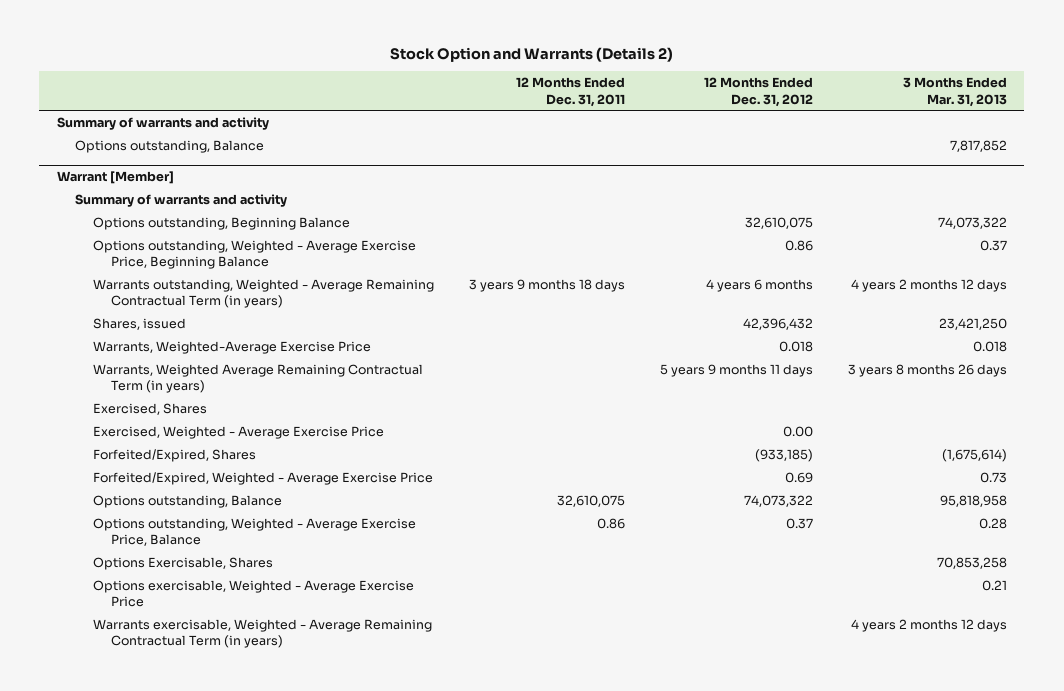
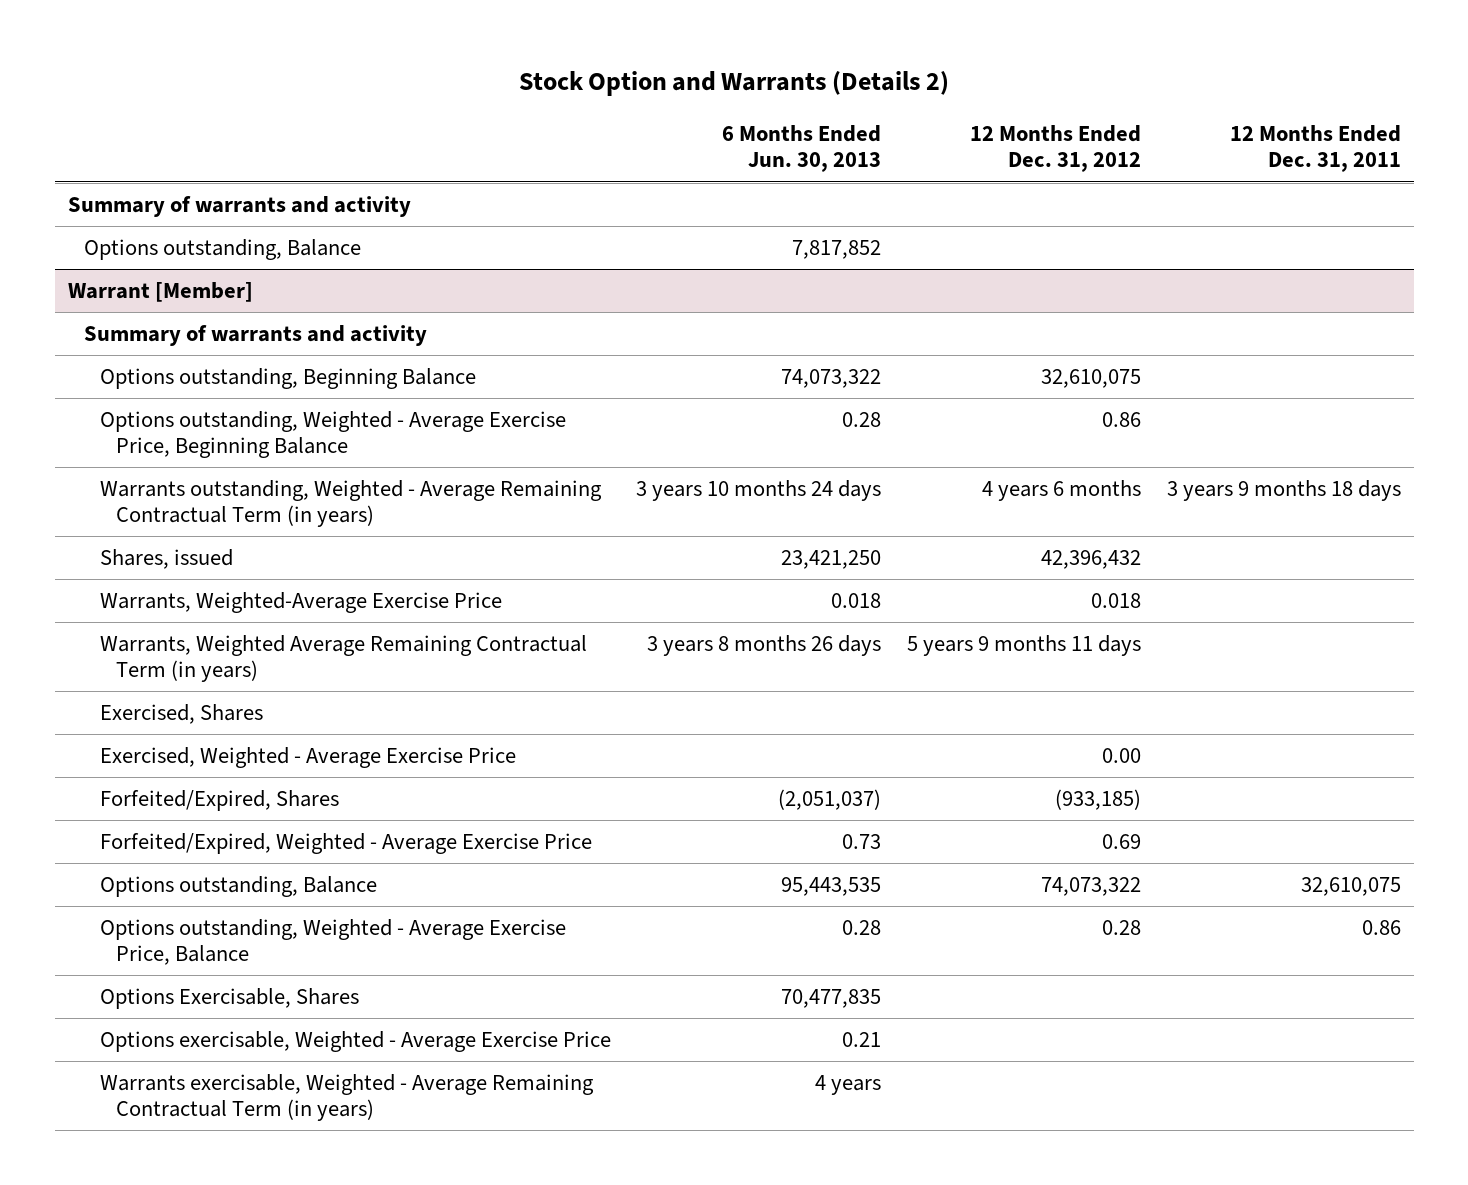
[903,77,1008,107] 3 Months Ended Mar. 31, 2013 -> none
none -> [722,125,882,173] 6 Months Ended Jun. 30, 2013
[786,517,814,529] 0.37 -> [1102,920,1142,936] 0.28

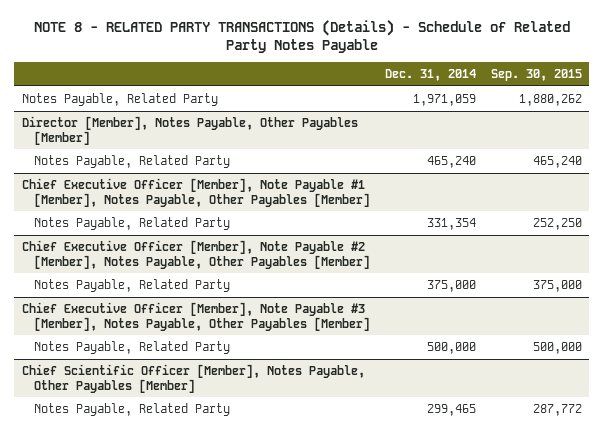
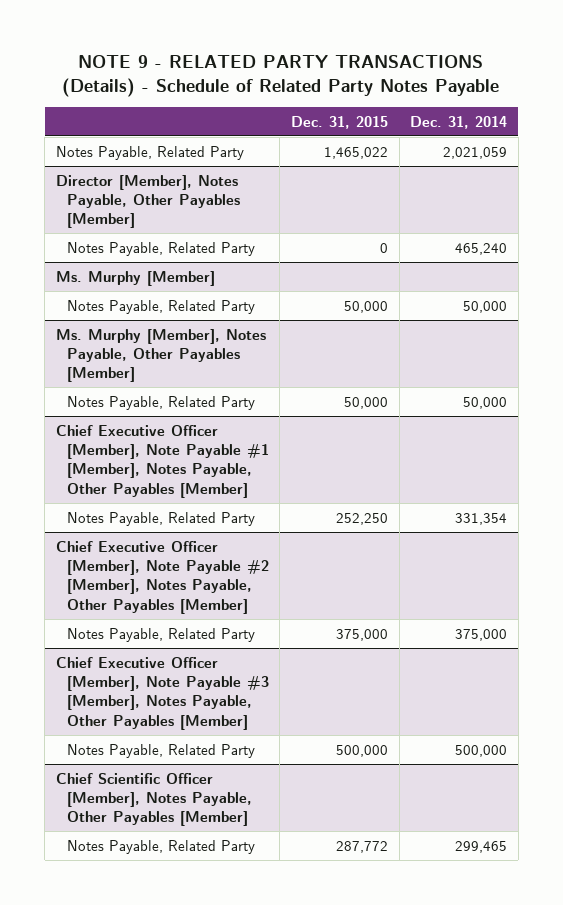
[33,20,570,54] NOTE 8 - RELATED PARTY TRANSACTIONS (Details) - Schedule of Related Party Notes Payable -> [62,55,500,97] NOTE 9 - RELATED PARTY TRANSACTIONS (Details) - Schedule of Related Party Notes Payable
[490,68,582,81] Sep. 30, 2015 -> none
none -> [290,115,388,129] Dec. 31, 2015
[412,93,476,106] 1,971,059 -> [443,146,508,159] 2,021,059
none -> [55,270,215,286] Ms. Murphy [Member]
none -> [66,299,255,314] Notes Payable, Related Party
none -> [55,328,266,383] Ms. Murphy [Member], Notes Payable, Other Payables [Member]
none -> [66,395,255,410] Notes Payable, Related Party

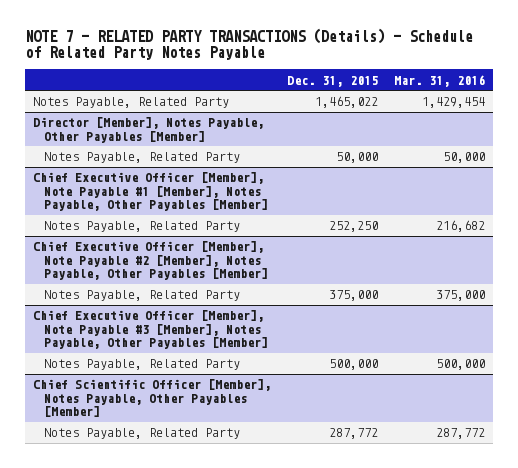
[62,55,500,97] NOTE 9 - RELATED PARTY TRANSACTIONS (Details) - Schedule of Related Party Notes Payable -> [25,27,474,61] NOTE 7 - RELATED PARTY TRANSACTIONS (Details) - Schedule of Related Party Notes Payable
[410,115,508,129] Dec. 31, 2014 -> none
none -> [394,74,486,87] Mar. 31, 2016
[66,241,255,256] Notes Payable, Related Party -> none
[55,270,215,286] Ms. Murphy [Member] -> none
[55,328,266,383] Ms. Murphy [Member], Notes Payable, Other Payables [Member] -> none
[66,395,255,410] Notes Payable, Related Party -> none

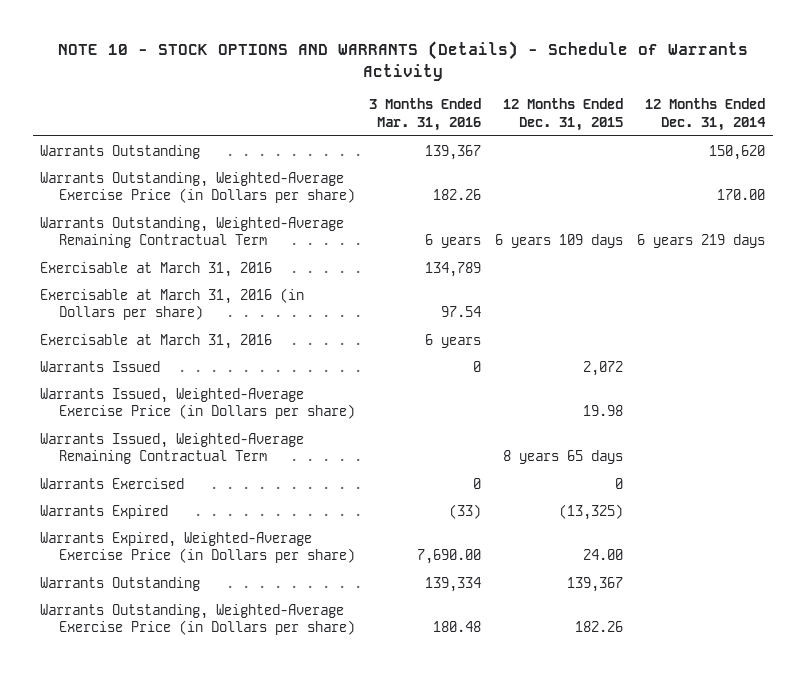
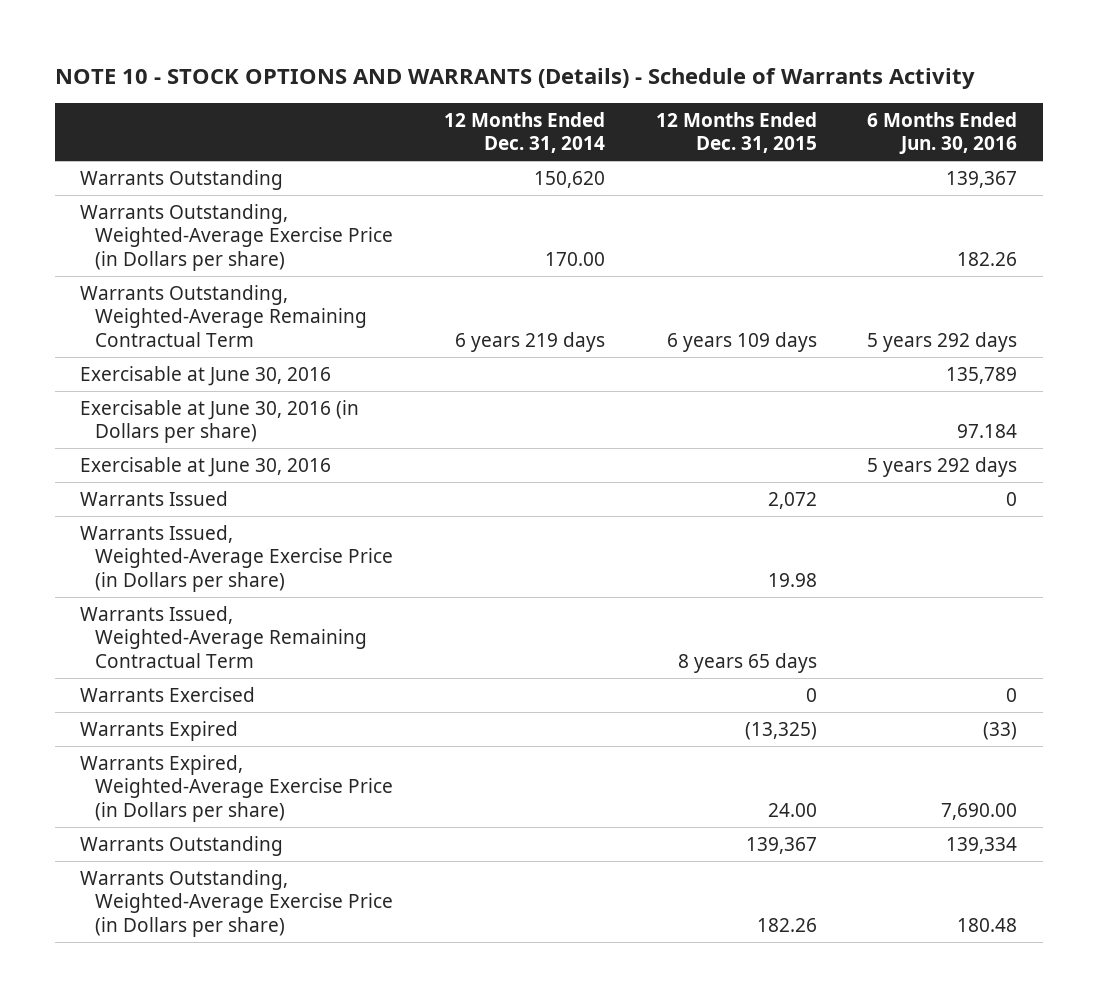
[369,98,482,131] 3 Months Ended Mar. 31, 2016 -> none
none -> [867,111,1018,155] 6 Months Ended Jun. 30, 2016
[40,261,273,277] Exercisable at March 31, 2016 -> [79,365,331,386] Exercisable at June 30, 2016
[40,287,305,321] Exercisable at March 31, 2016 (in Dollars per share) -> [79,399,359,444] Exercisable at June 30, 2016 (in Dollars per share)
[40,333,273,349] Exercisable at March 31, 2016 -> [79,456,331,477] Exercisable at June 30, 2016

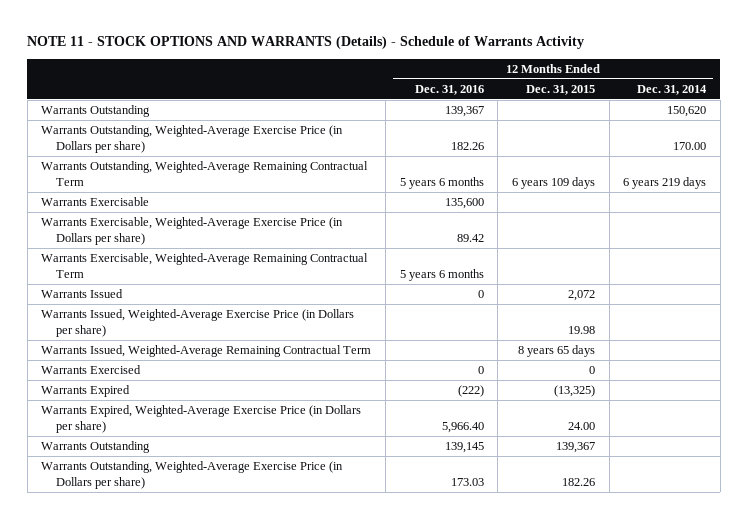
[54,68,975,90] NOTE 10 - STOCK OPTIONS AND WARRANTS (Details) - Schedule of Warrants Activity -> [27,36,585,50] NOTE 11 - STOCK OPTIONS AND WARRANTS (Details) - Schedule of Warrants Activity
[867,111,1018,155] 6 Months Ended Jun. 30, 2016 -> none
none -> [414,84,484,95] Dec. 31, 2016
[79,365,331,386] Exercisable at June 30, 2016 -> [41,197,150,207] Warrants Exercisable
[79,399,359,444] Exercisable at June 30, 2016 (in Dollars per share) -> [41,217,344,245] Warrants Exercisable, Weighted-Average Exercise Price (in Dollars per share)
[79,456,331,477] Exercisable at June 30, 2016 -> [41,253,369,278] Warrants Exercisable, Weighted-Average Remaining Contractual Term

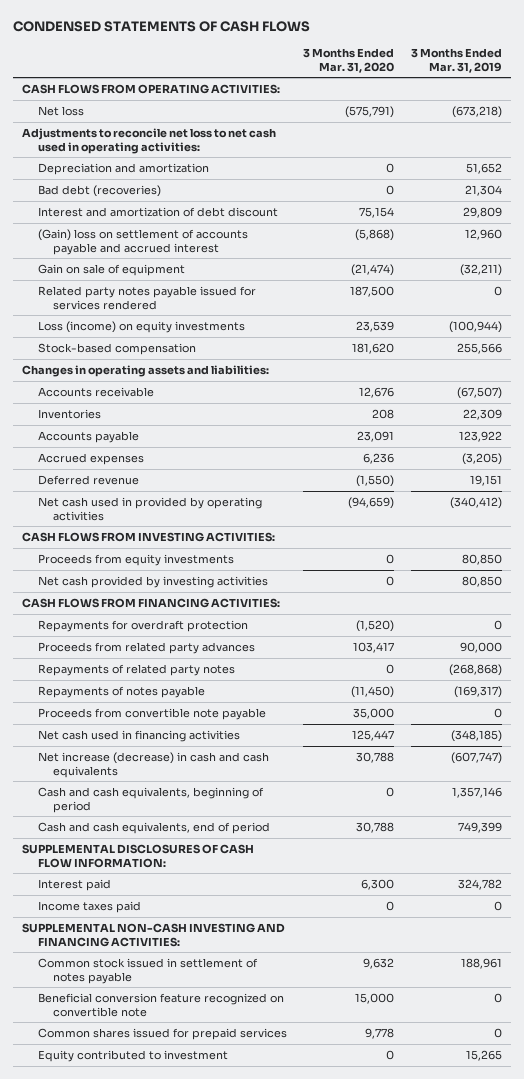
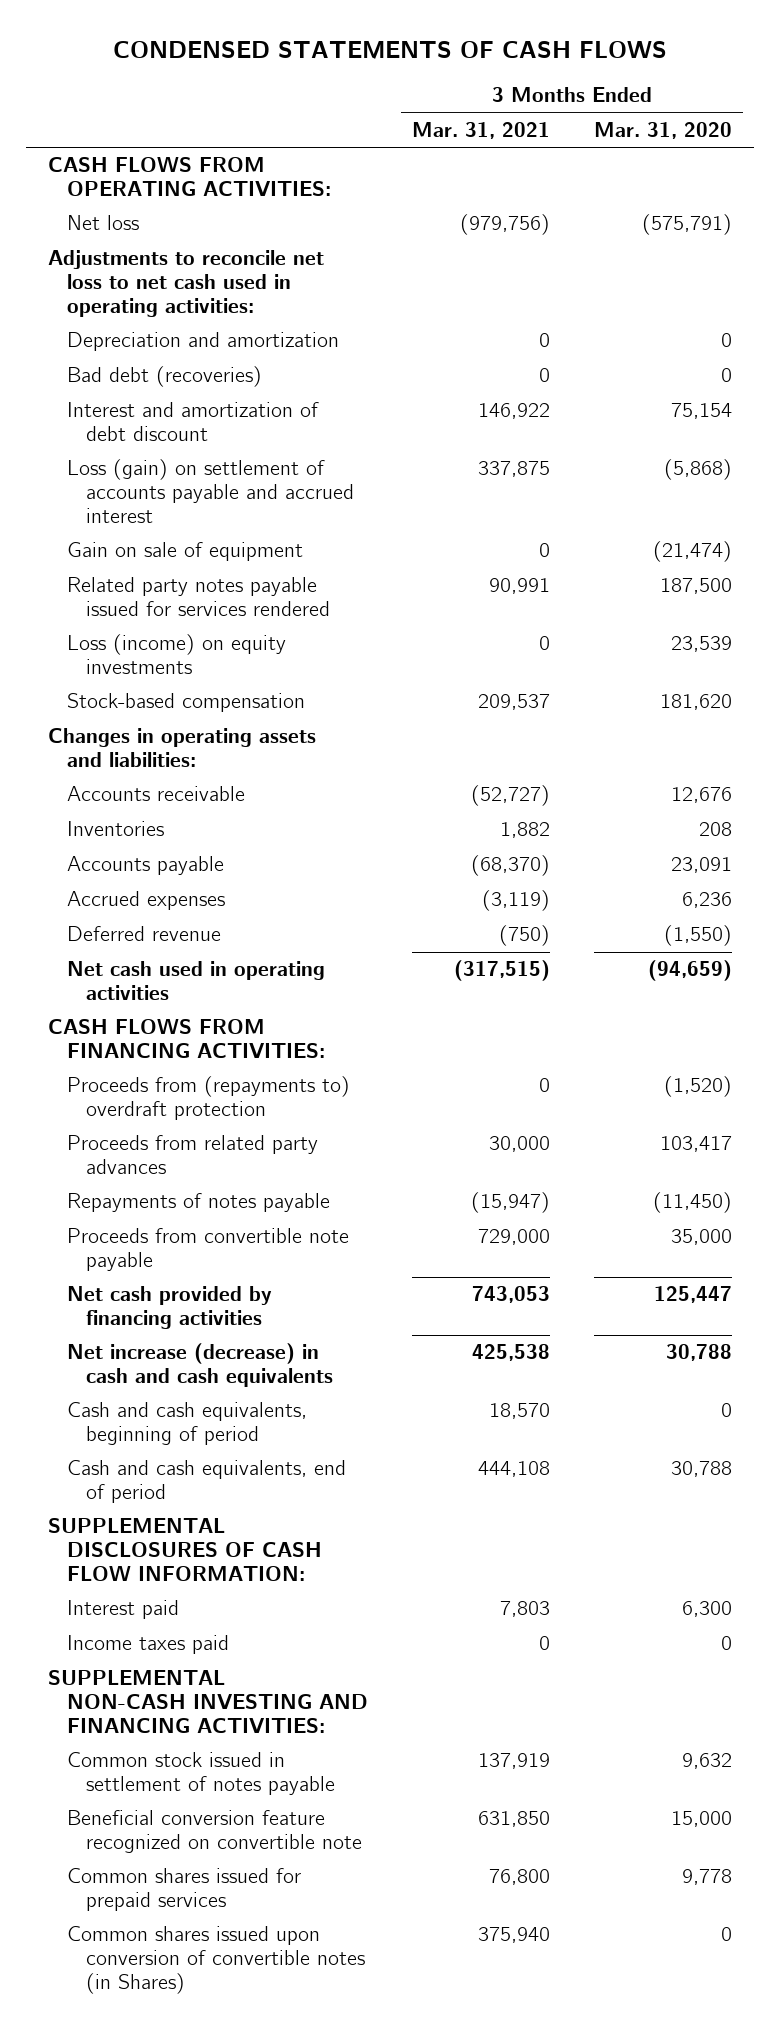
[411,47,503,73] 3 Months Ended Mar. 31, 2019 -> none
none -> [412,121,551,139] Mar. 31, 2021
[37,228,248,255] (Gain) loss on settlement of accounts payable and accrued interest -> [67,459,355,523] Loss (gain) on settlement of accounts payable and accrued interest
[21,531,275,542] CASH FLOWS FROM INVESTING ACTIVITIES: -> none
[37,553,234,566] Proceeds from equity investments -> none
[37,575,268,588] Net cash provided by investing activities -> none
[37,496,262,521] Net cash used in provided by operating activities -> [67,961,326,1000] Net cash used in operating activities
[37,619,248,632] Repayments for overdraft protection -> [67,1076,351,1120] Proceeds from (repayments to) overdraft protection
[37,663,235,676] Repayments of related party notes -> none
[37,729,240,742] Net cash used in financing activities -> [67,1286,273,1329] Net cash provided by financing activities
[37,1049,228,1062] Equity contributed to investment -> none
none -> [67,1926,366,1994] Common shares issued upon conversion of convertible notes (in Shares)

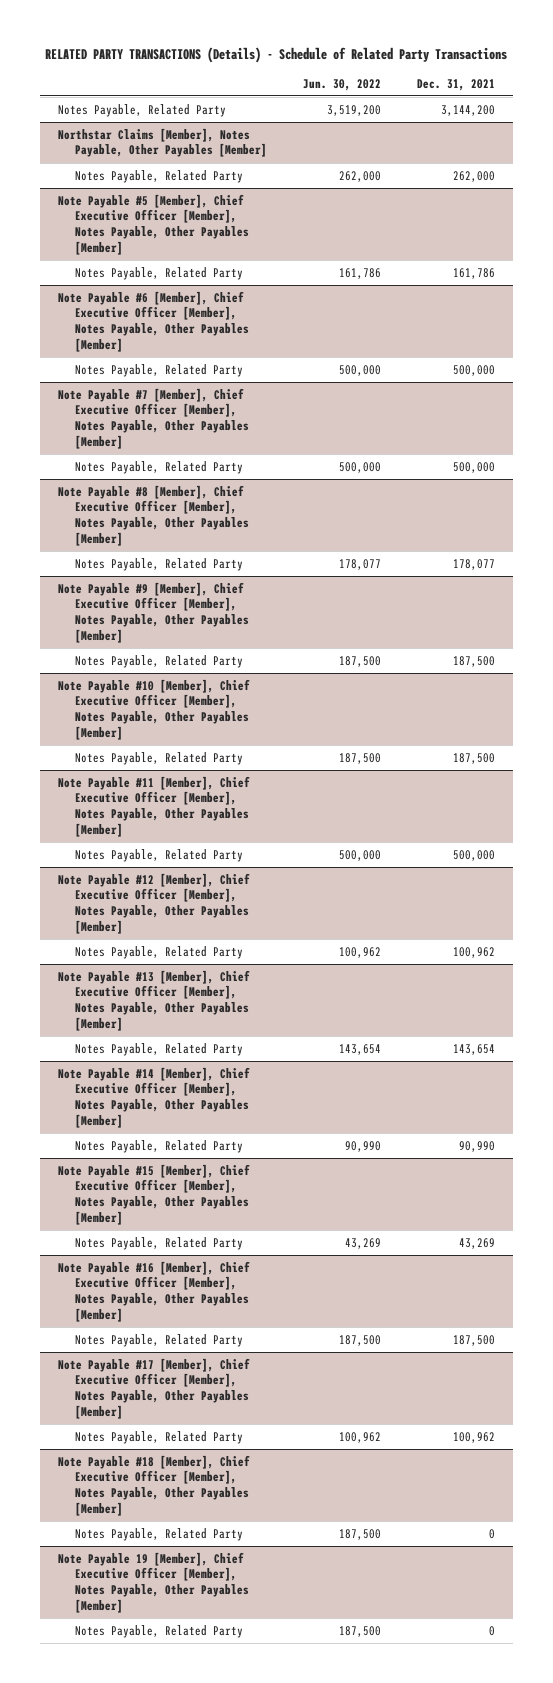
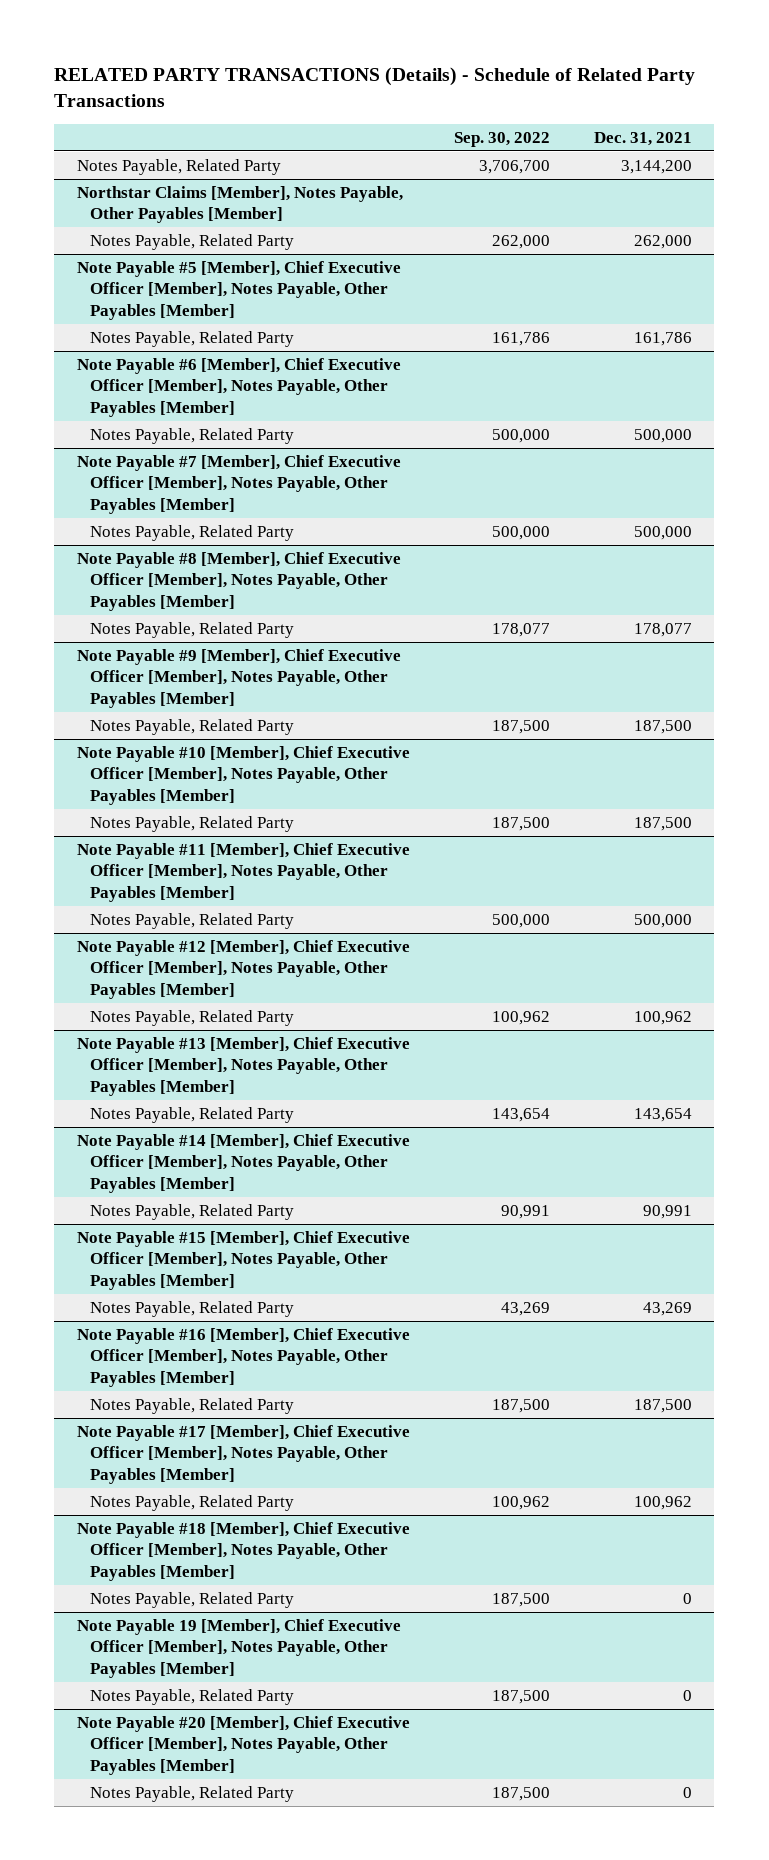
[302,78,381,91] Jun. 30, 2022 -> none
none -> [453,131,550,147] Sep. 30, 2022
[459,1140,496,1152] 90,990 -> [643,1205,693,1220] 90,991
none -> [76,1716,410,1775] Note Payable #20 [Member], Chief Executive Officer [Member], Notes Payable, Other Payables [Member]
none -> [90,1786,295,1803] Notes Payable, Related Party

